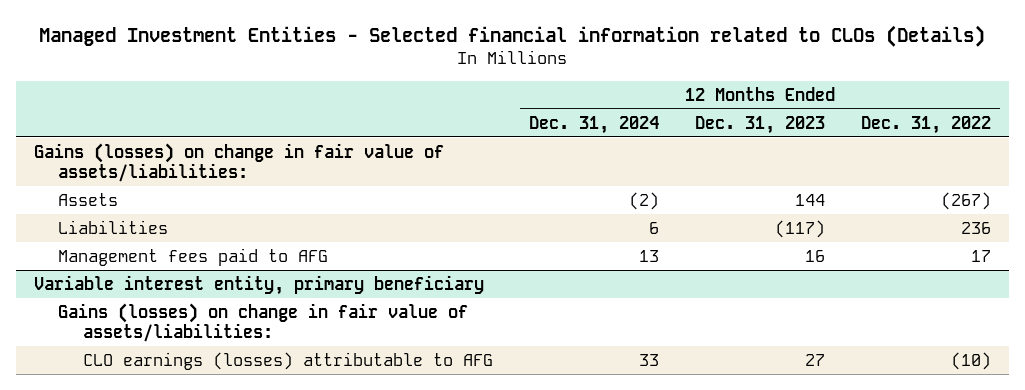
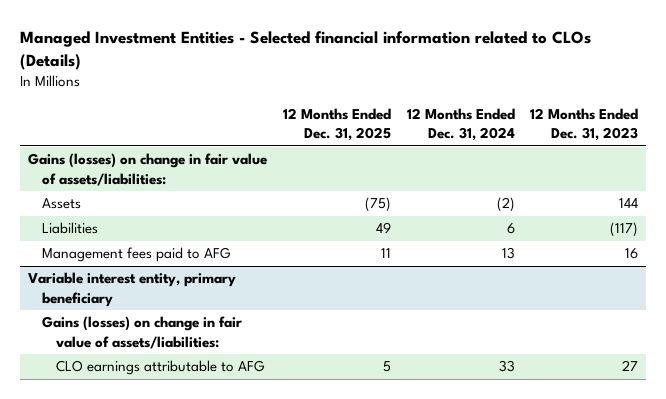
[860,115,991,134] Dec. 31, 2022 -> none
none -> [282,107,391,142] 12 Months Ended Dec. 31, 2025
[82,351,493,370] CLO earnings (losses) attributable to AFG -> [55,360,265,376] CLO earnings attributable to AFG

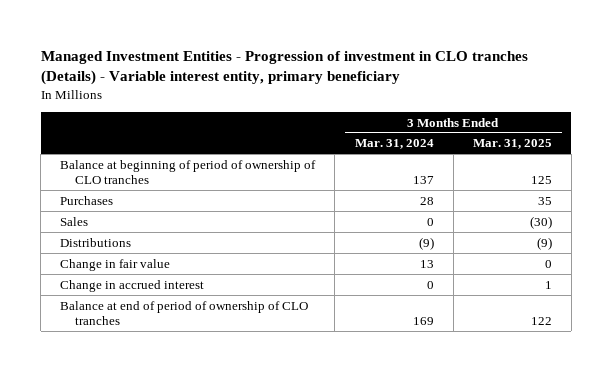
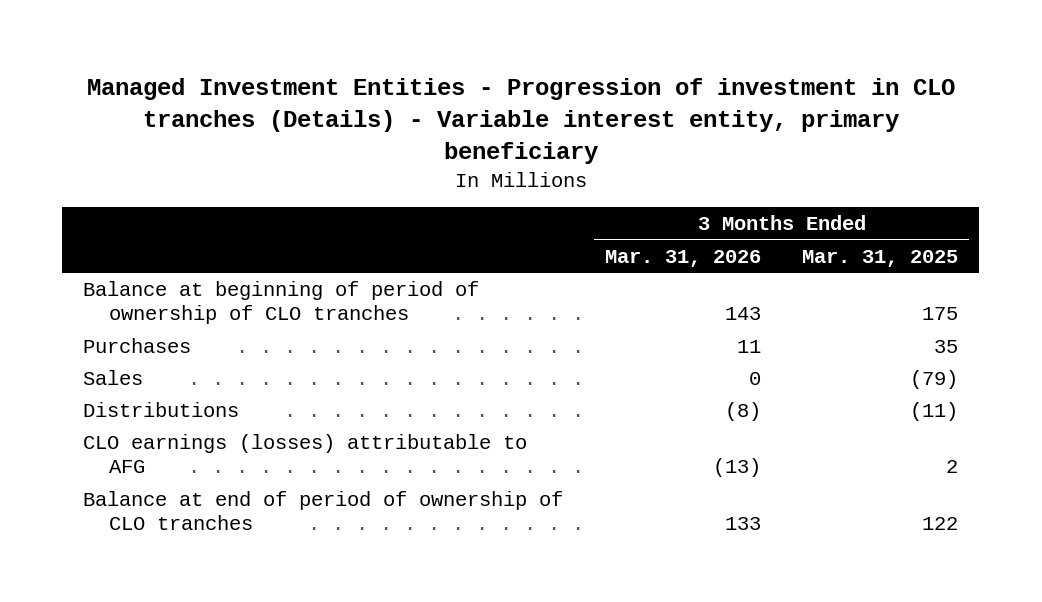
[354,139,434,150] Mar. 31, 2024 -> none
none -> [604,249,761,267] Mar. 31, 2026
[530,175,552,184] 125 -> [922,307,959,321] 175
[60,258,171,271] Change in fair value -> none
[60,279,205,292] Change in accrued interest -> none
[529,215,552,229] (30) -> [910,370,959,390] (79)
[536,236,552,250] (9) -> [910,402,959,422] (11)
none -> [83,434,528,474] CLO earnings (losses) attributable to AFG

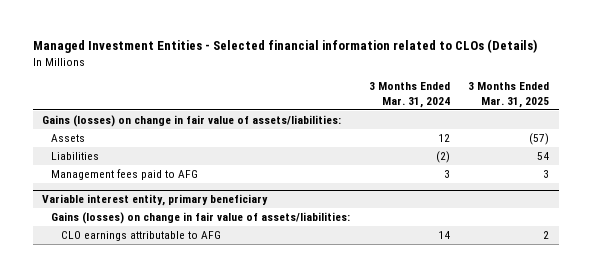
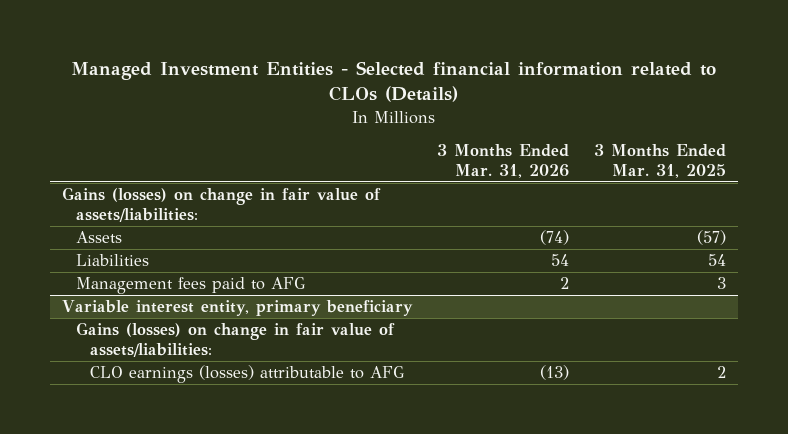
[368,82,450,108] 3 Months Ended Mar. 31, 2024 -> none
none -> [436,144,569,178] 3 Months Ended Mar. 31, 2026
[60,230,221,241] CLO earnings attributable to AFG -> [90,365,405,384] CLO earnings (losses) attributable to AFG

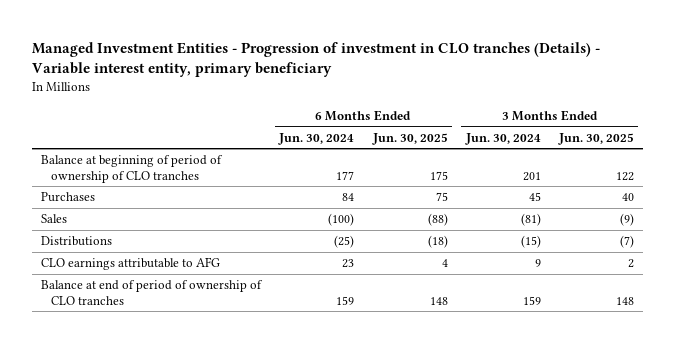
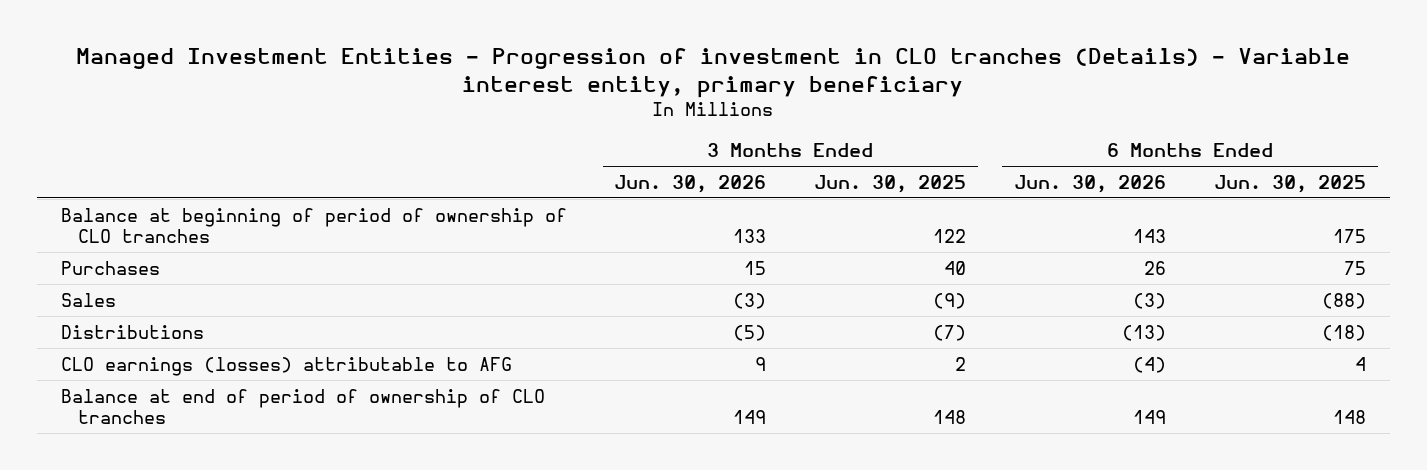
[278,132,355,145] Jun. 30, 2024 -> none
[464,132,541,145] Jun. 30, 2024 -> none
none -> [614,174,767,193] Jun. 30, 2026
none -> [1014,174,1167,193] Jun. 30, 2026
[41,257,221,271] CLO earnings attributable to AFG -> [60,356,512,376] CLO earnings (losses) attributable to AFG

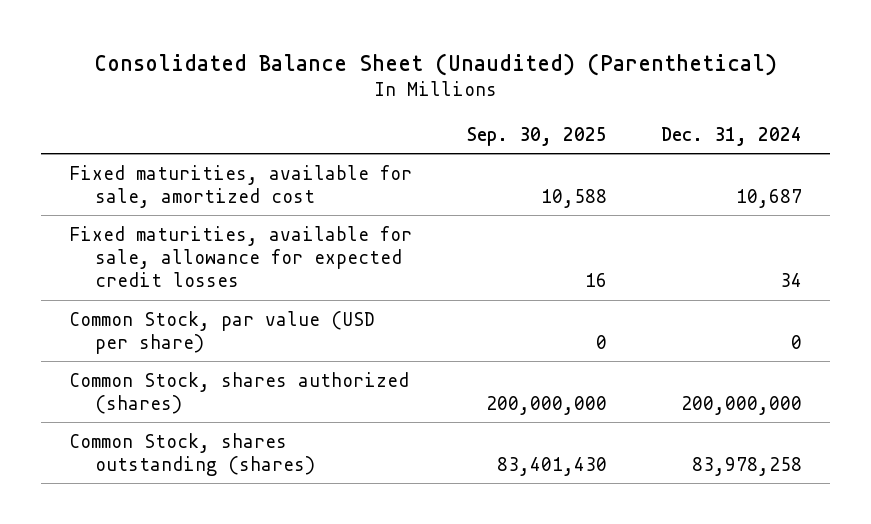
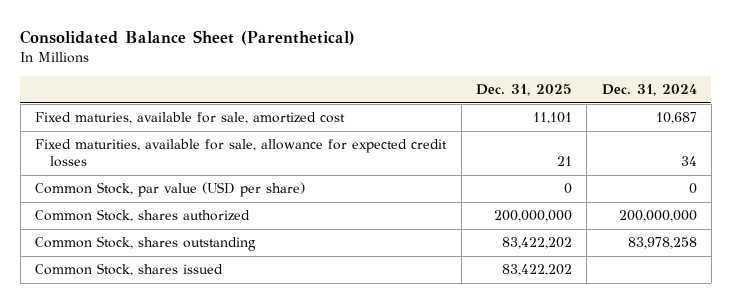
[93,52,777,76] Consolidated Balance Sheet (Unaudited) (Parenthetical) -> [20,29,356,45] Consolidated Balance Sheet (Parenthetical)
[466,126,607,146] Sep. 30, 2025 -> none
none -> [475,84,572,97] Dec. 31, 2025
[68,164,412,208] Fixed maturities, available for sale, amortized cost -> [35,112,346,125] Fixed maturies, available for sale, amortized cost
[68,371,409,414] Common Stock, shares authorized (shares) -> [35,209,251,223] Common Stock, shares authorized
[68,432,316,476] Common Stock, shares outstanding (shares) -> [35,236,257,252] Common Stock, shares outstanding
none -> [35,263,224,277] Common Stock, shares issued

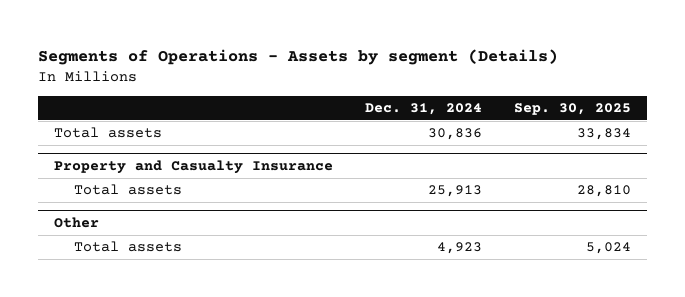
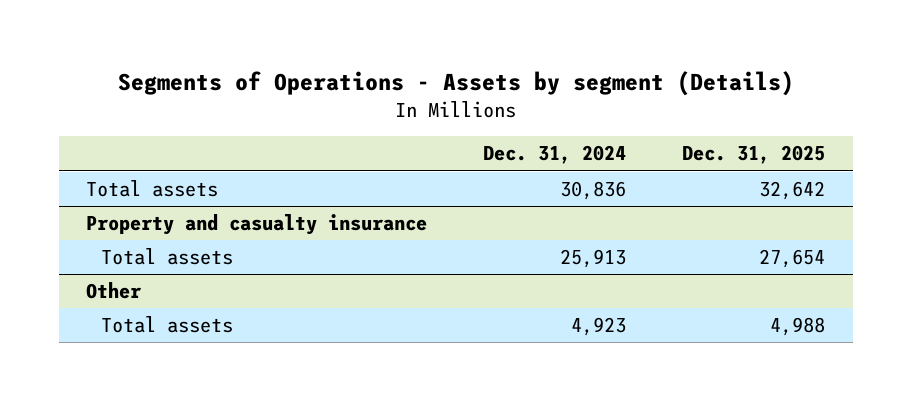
[514,103,632,116] Sep. 30, 2025 -> none
none -> [681,145,825,165] Dec. 31, 2025
[53,160,333,175] Property and Casualty Insurance -> [86,214,428,236] Property and casualty insurance

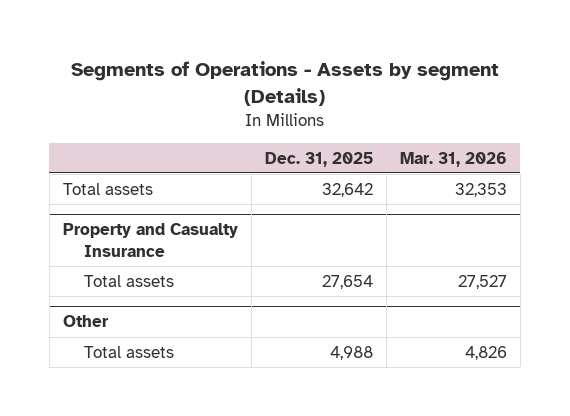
[483,145,627,165] Dec. 31, 2024 -> none
none -> [399,151,507,167] Mar. 31, 2026
[86,214,428,236] Property and casualty insurance -> [62,223,238,257] Property and Casualty Insurance

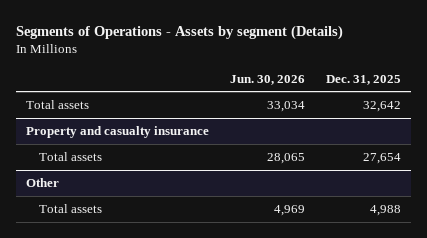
[399,151,507,167] Mar. 31, 2026 -> none
none -> [229,74,305,85] Jun. 30, 2026
[62,223,238,257] Property and Casualty Insurance -> [26,125,210,138] Property and casualty insurance

